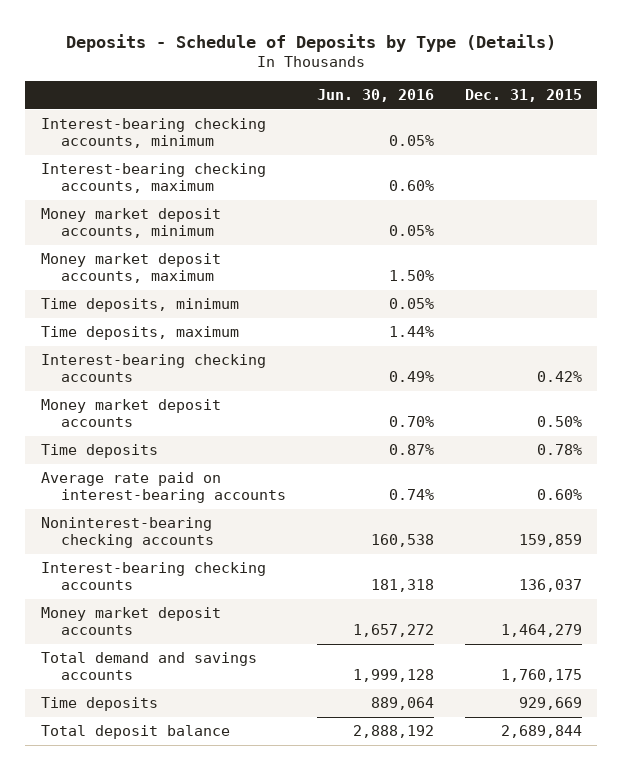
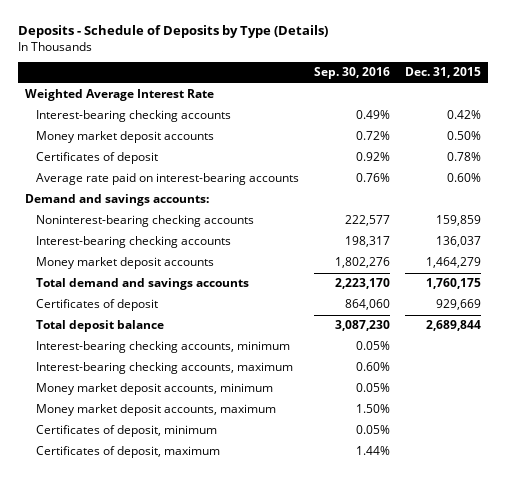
[317,89,435,103] Jun. 30, 2016 -> none
none -> [313,67,390,80] Sep. 30, 2016
[40,298,239,313] Time deposits, minimum -> none
[40,326,239,341] Time deposits, maximum -> none
none -> [25,89,215,102] Weighted Average Interest Rate
[40,444,158,459] Time deposits -> [35,152,158,165] Certificates of deposit
none -> [25,194,210,207] Demand and savings accounts:
[40,697,158,712] Time deposits -> [35,299,158,312] Certificates of deposit
[40,118,266,148] Interest-bearing checking accounts, minimum -> [35,341,290,354] Interest-bearing checking accounts, minimum
[40,163,266,193] Interest-bearing checking accounts, maximum -> [35,362,293,375] Interest-bearing checking accounts, maximum
[40,208,221,238] Money market deposit accounts, minimum -> [35,383,273,396] Money market deposit accounts, minimum
[40,253,221,283] Money market deposit accounts, maximum -> [35,404,276,417] Money market deposit accounts, maximum
none -> [35,425,217,438] Certificates of deposit, minimum
none -> [35,446,220,459] Certificates of deposit, maximum

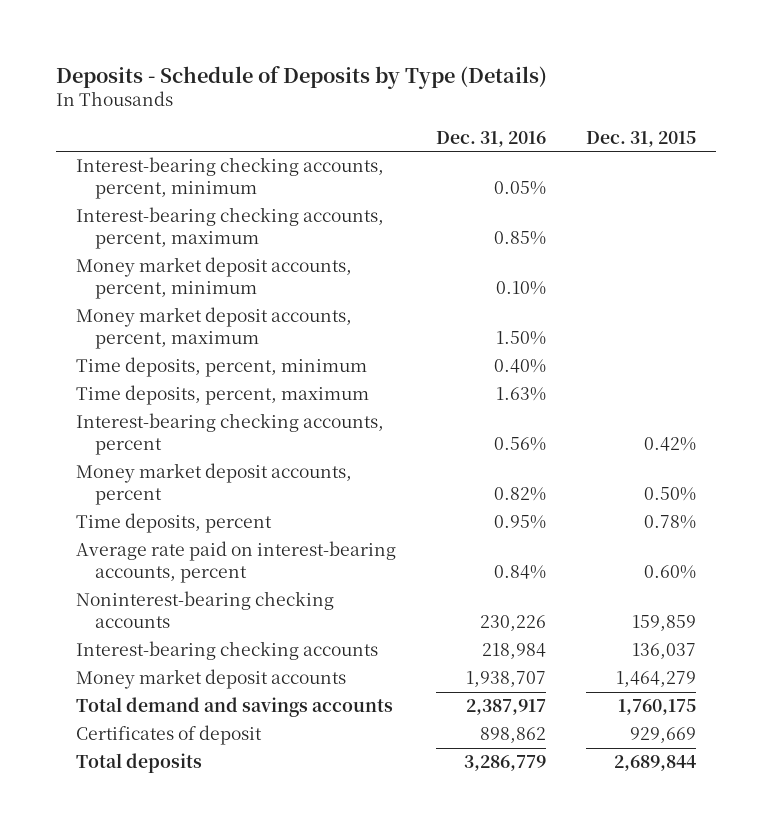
[313,67,390,80] Sep. 30, 2016 -> none
none -> [435,130,546,147] Dec. 31, 2016
[25,89,215,102] Weighted Average Interest Rate -> none
[25,194,210,207] Demand and savings accounts: -> none
none -> [75,157,384,199] Interest-bearing checking accounts, percent, minimum
none -> [75,207,384,249] Interest-bearing checking accounts, percent, maximum
none -> [75,257,352,299] Money market deposit accounts, percent, minimum
none -> [75,307,352,349] Money market deposit accounts, percent, maximum
none -> [75,357,367,378] Time deposits, percent, minimum
none -> [75,385,369,406] Time deposits, percent, maximum
[35,110,231,123] Interest-bearing checking accounts -> [75,413,384,455] Interest-bearing checking accounts, percent
[35,131,214,144] Money market deposit accounts -> [75,463,352,505] Money market deposit accounts, percent
[35,152,158,165] Certificates of deposit -> [75,513,272,534] Time deposits, percent
[35,173,299,186] Average rate paid on interest-bearing accounts -> [75,541,396,583] Average rate paid on interest-bearing accounts, percent
[35,341,290,354] Interest-bearing checking accounts, minimum -> none
[35,362,293,375] Interest-bearing checking accounts, maximum -> none
[35,383,273,396] Money market deposit accounts, minimum -> none
[35,404,276,417] Money market deposit accounts, maximum -> none
[35,425,217,438] Certificates of deposit, minimum -> none
[35,446,220,459] Certificates of deposit, maximum -> none
[35,320,164,333] Total deposit balance -> [75,753,202,774] Total deposits

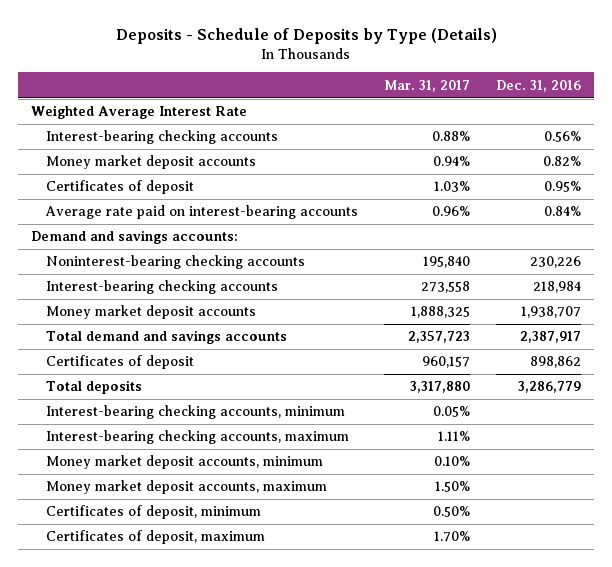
[586,130,697,147] Dec. 31, 2015 -> none
none -> [383,79,470,92] Mar. 31, 2017
[75,157,384,199] Interest-bearing checking accounts, percent, minimum -> none
[75,207,384,249] Interest-bearing checking accounts, percent, maximum -> none
[75,257,352,299] Money market deposit accounts, percent, minimum -> none
[75,307,352,349] Money market deposit accounts, percent, maximum -> none
[75,357,367,378] Time deposits, percent, minimum -> none
[75,385,369,406] Time deposits, percent, maximum -> none
none -> [31,105,248,120] Weighted Average Interest Rate
[75,413,384,455] Interest-bearing checking accounts, percent -> [45,130,278,145] Interest-bearing checking accounts
[75,463,352,505] Money market deposit accounts, percent -> [45,155,256,170] Money market deposit accounts
[75,513,272,534] Time deposits, percent -> [45,180,194,195] Certificates of deposit
[75,541,396,583] Average rate paid on interest-bearing accounts, percent -> [44,205,358,220] Average rate paid on interest-bearing accounts
none -> [31,230,239,245] Demand and savings accounts:
none -> [45,405,345,420] Interest-bearing checking accounts, minimum
none -> [45,430,349,445] Interest-bearing checking accounts, maximum
none -> [45,455,323,470] Money market deposit accounts, minimum
none -> [45,480,327,495] Money market deposit accounts, maximum
none -> [45,505,261,520] Certificates of deposit, minimum
none -> [45,530,265,545] Certificates of deposit, maximum

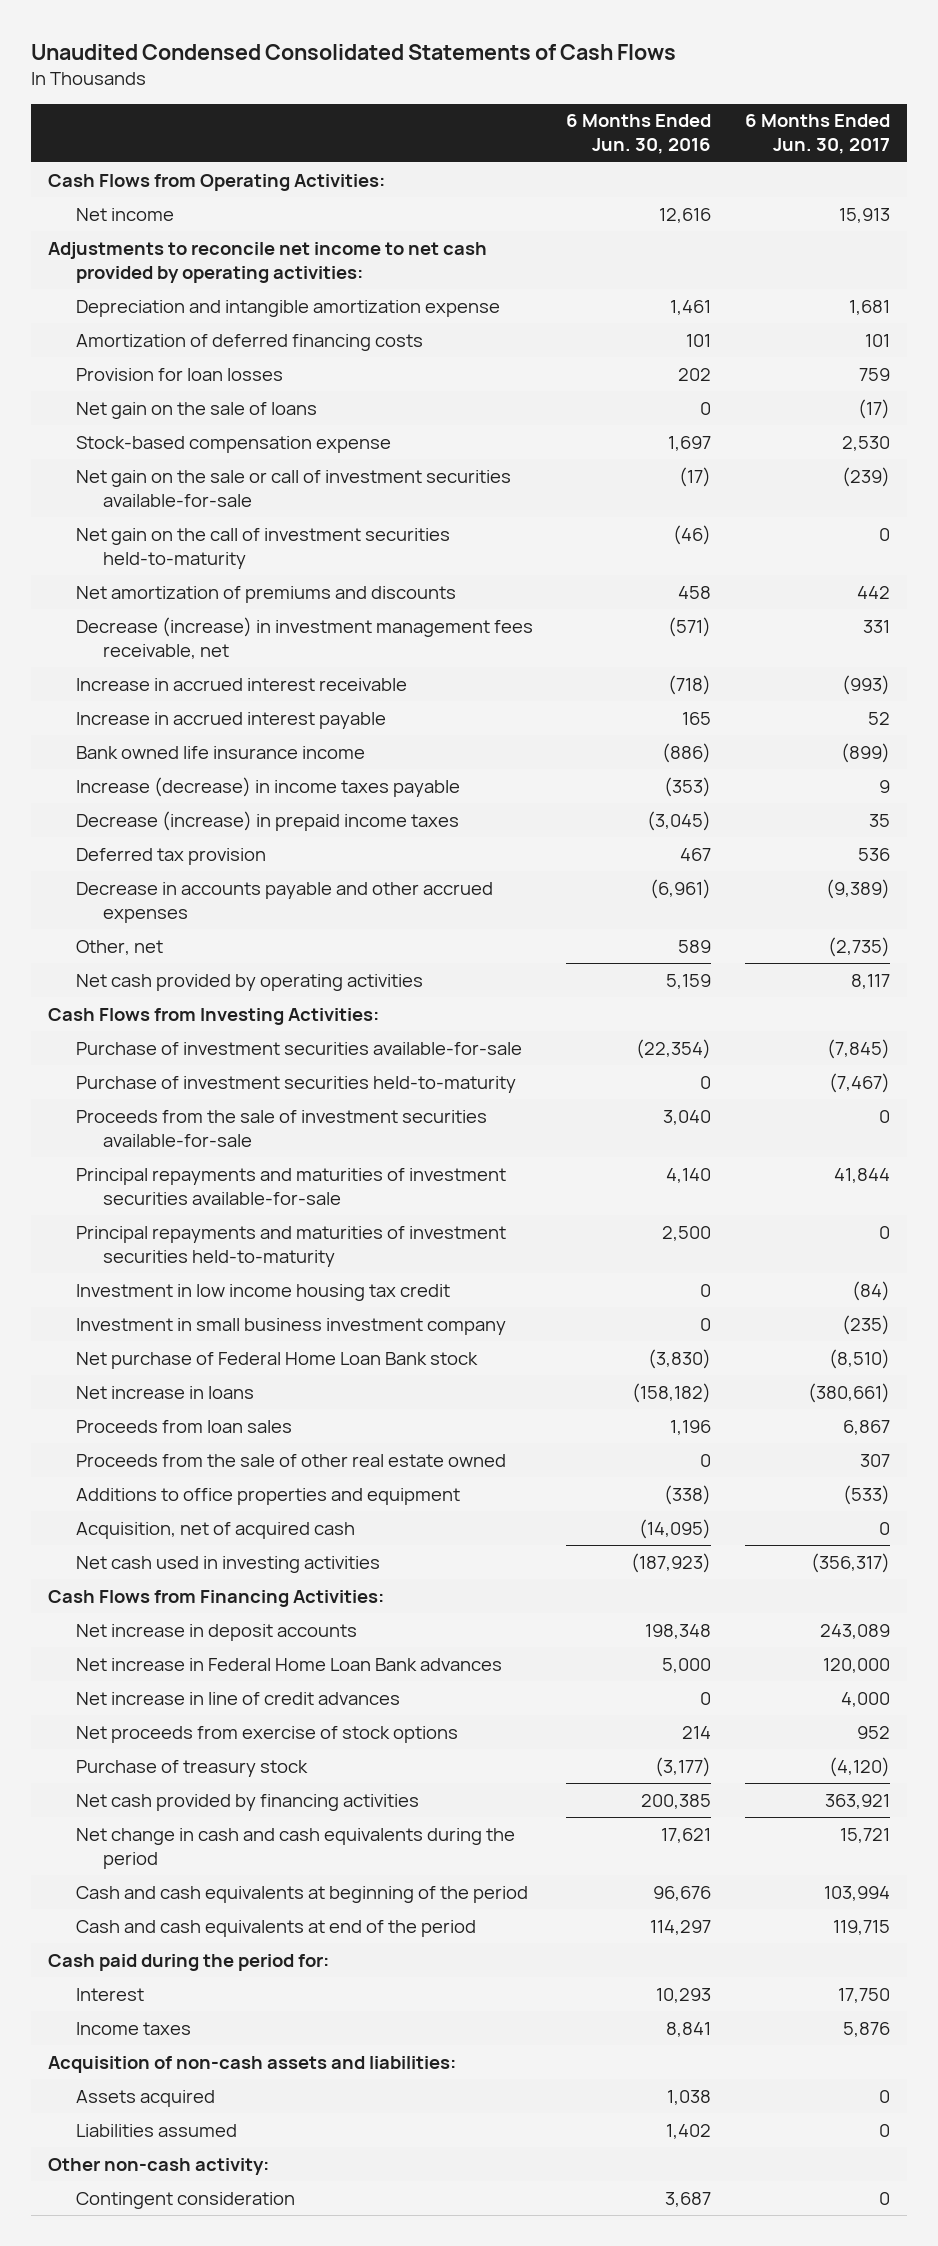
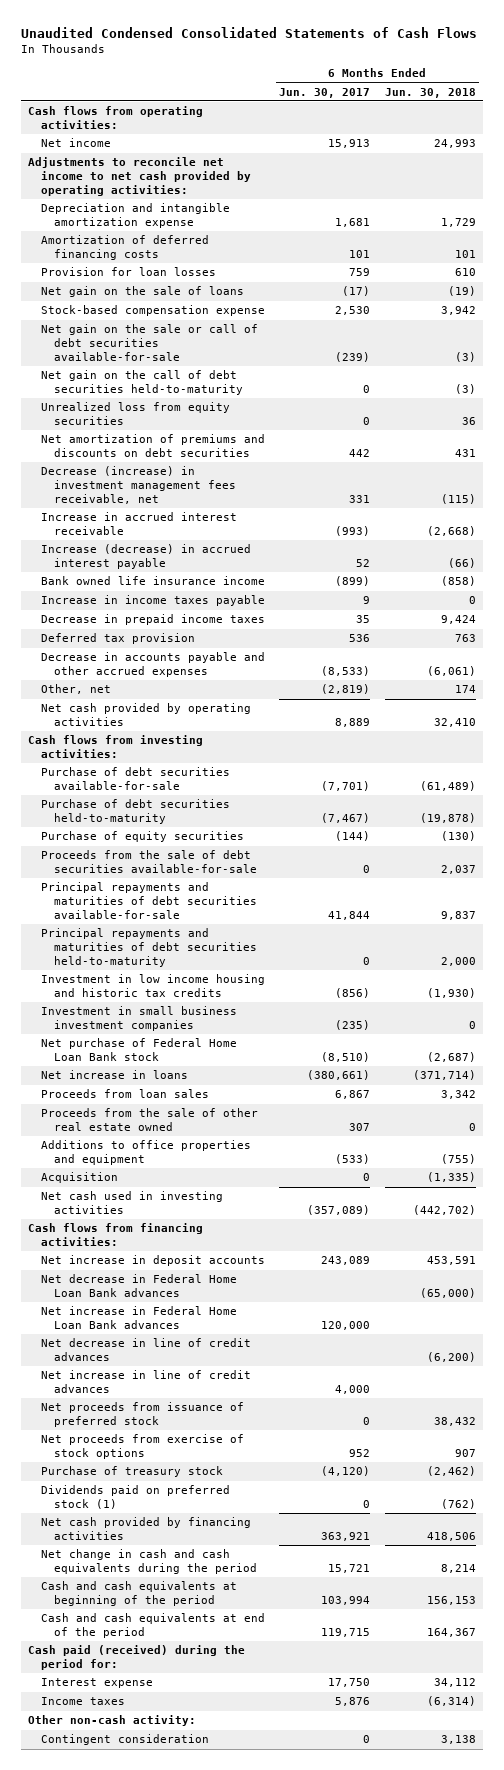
[566,114,712,155] 6 Months Ended Jun. 30, 2016 -> none
none -> [384,87,476,98] Jun. 30, 2018
[47,173,385,191] Cash Flows from Operating Activities: -> [27,106,203,130] Cash flows from operating activities:
[75,469,511,507] Net gain on the sale or call of investment securities available-for-sale -> [40,324,258,361] Net gain on the sale or call of debt securities available-for-sale
[75,527,450,569] Net gain on the call of investment securities held-to-maturity -> [40,370,243,396] Net gain on the call of debt securities held-to-maturity
none -> [40,402,230,426] Unrealized loss from equity securities
[75,585,456,603] Net amortization of premiums and discounts -> [40,434,265,458] Net amortization of premiums and discounts on debt securities
[75,711,386,729] Increase in accrued interest payable -> [40,544,251,570] Increase (decrease) in accrued interest payable
[75,776,460,797] Increase (decrease) in income taxes payable -> [40,595,265,607] Increase in income taxes payable
[75,810,459,831] Decrease (increase) in prepaid income taxes -> [40,614,265,626] Decrease in prepaid income taxes
[825,878,890,899] (9,389) -> [321,666,371,677] (8,533)
[827,936,890,957] (2,735) -> [321,684,371,695] (2,819)
[850,973,890,989] 8,117 -> [335,718,371,728] 8,889
[47,1007,379,1025] Cash Flows from Investing Activities: -> [27,735,203,759] Cash flows from investing activities:
[75,1041,522,1055] Purchase of investment securities available-for-sale -> [40,767,230,791] Purchase of debt securities available-for-sale
[826,1038,890,1059] (7,845) -> [321,781,371,792] (7,701)
[75,1075,516,1093] Purchase of investment securities held-to-maturity -> [40,799,230,825] Purchase of debt securities held-to-maturity
none -> [40,831,244,843] Purchase of equity securities
[75,1109,487,1147] Proceeds from the sale of investment securities available-for-sale -> [40,850,257,874] Proceeds from the sale of debt securities available-for-sale
[75,1167,506,1205] Principal repayments and maturities of investment securities available-for-sale -> [40,882,257,919] Principal repayments and maturities of debt securities available-for-sale
[75,1225,506,1267] Principal repayments and maturities of investment securities held-to-maturity -> [40,928,257,967] Principal repayments and maturities of debt securities held-to-maturity
[75,1283,450,1301] Investment in low income housing tax credit -> [40,974,265,998] Investment in low income housing and historic tax credits
[851,1280,890,1301] (84) -> [335,988,371,999] (856)
[75,1317,506,1335] Investment in small business investment company -> [40,1006,237,1032] Investment in small business investment companies
[75,1521,355,1539] Acquisition, net of acquired cash -> none
none -> [40,1172,118,1184] Acquisition
[810,1552,890,1573] (356,317) -> [307,1205,371,1216] (357,089)
[47,1589,384,1607] Cash Flows from Financing Activities: -> [27,1223,203,1247] Cash flows from financing activities:
none -> [40,1274,237,1298] Net decrease in Federal Home Loan Bank advances
none -> [40,1338,251,1362] Net decrease in line of credit advances
none -> [40,1402,244,1428] Net proceeds from issuance of preferred stock
none -> [40,1485,230,1510] Dividends paid on preferred stock (1)
[47,1953,329,1971] Cash paid during the period for: -> [27,1645,245,1671] Cash paid (received) during the period for:
[75,1987,144,2001] Interest -> [40,1678,153,1689] Interest expense
[47,2055,456,2073] Acquisition of non-cash assets and liabilities: -> none
[75,2089,215,2107] Assets acquired -> none
[75,2123,237,2137] Liabilities assumed -> none

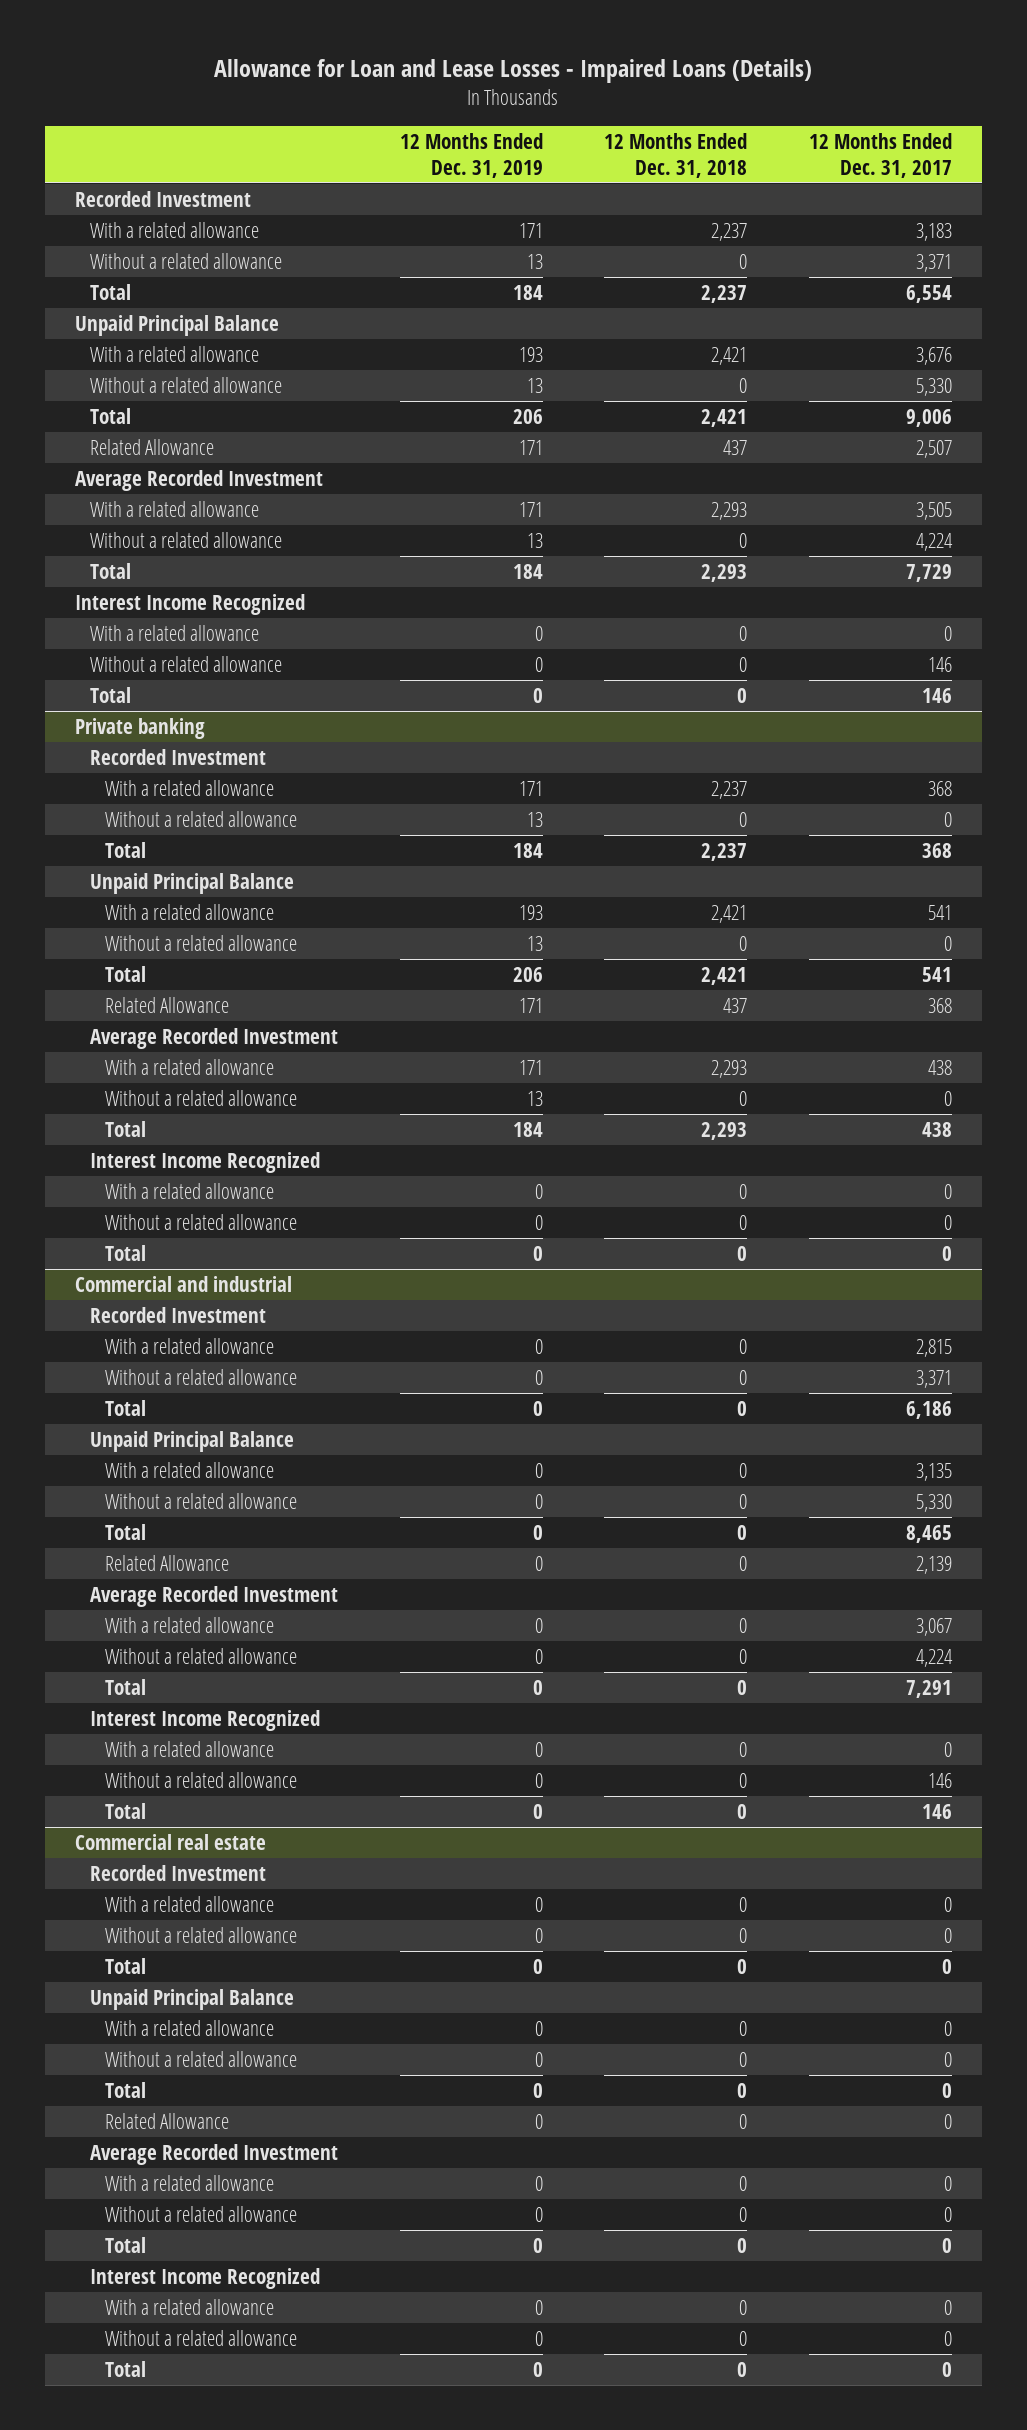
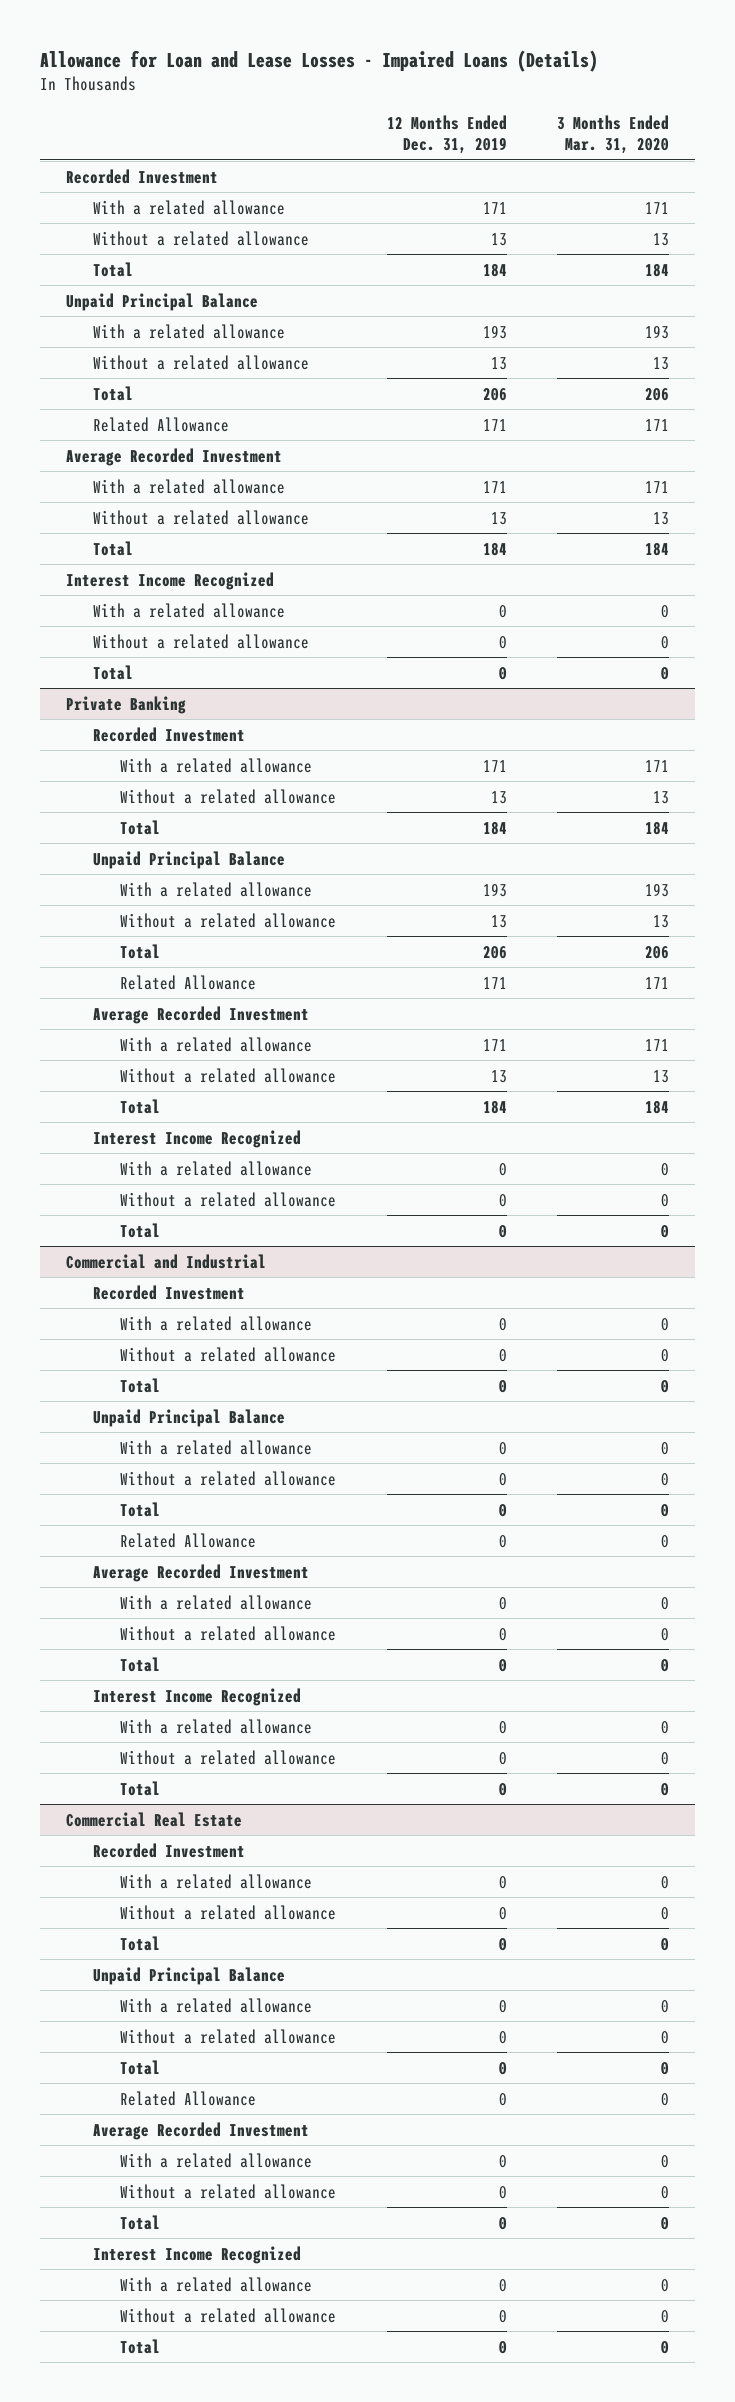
[604,133,748,178] 12 Months Ended Dec. 31, 2018 -> none
[808,133,952,178] 12 Months Ended Dec. 31, 2017 -> none
none -> [557,115,670,155] 3 Months Ended Mar. 31, 2020
[75,718,206,740] Private banking -> [65,695,186,714] Private Banking
[75,1276,293,1293] Commercial and industrial -> [65,1253,266,1269] Commercial and Industrial
[75,1834,267,1851] Commercial real estate -> [65,1811,242,1827] Commercial Real Estate

